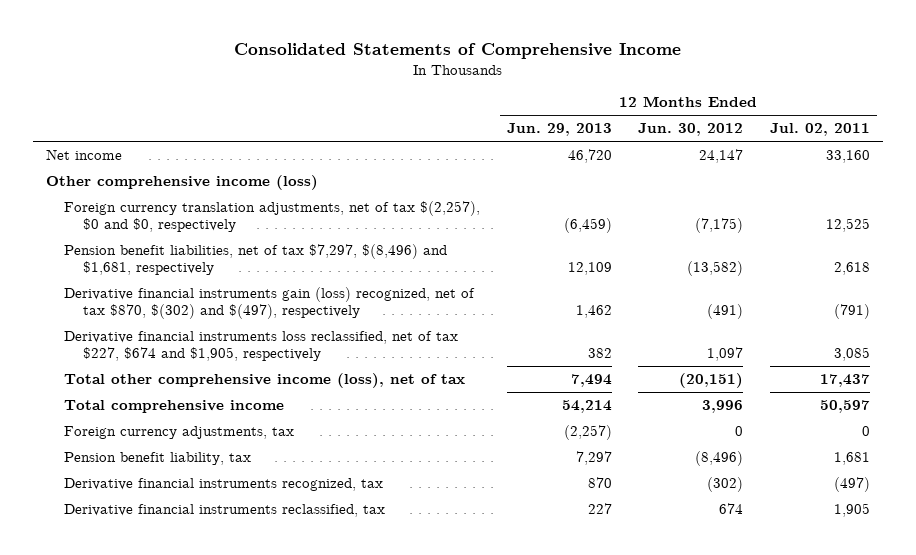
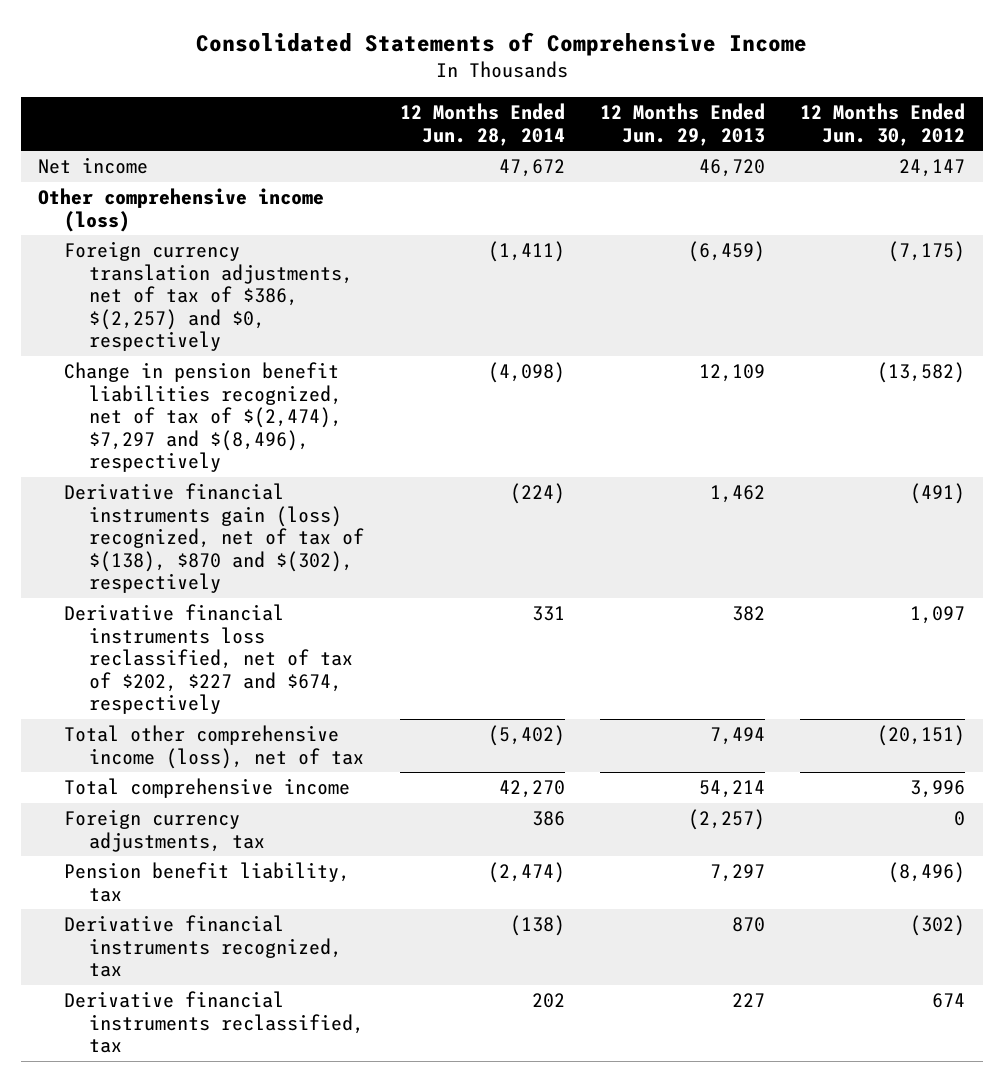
[769,123,870,137] Jul. 02, 2011 -> none
none -> [399,103,565,146] 12 Months Ended Jun. 28, 2014
[64,200,481,232] Foreign currency translation adjustments, net of tax $(2,257), $0 and $0, respectively -> [63,241,354,352] Foreign currency translation adjustments, net of tax of $386, $(2,257) and $0, respectively
[64,243,448,275] Pension benefit liabilities, net of tax $7,297, $(8,496) and $1,681, respectively -> [63,362,343,473] Change in pension benefit liabilities recognized, net of tax of $(2,474), $7,297 and $(8,496), respectively
[64,286,476,319] Derivative financial instruments gain (loss) recognized, net of tax $870, $(302) and $(497), respectively -> [63,483,365,594] Derivative financial instruments gain (loss) recognized, net of tax of $(138), $870 and $(302), respectively
[64,330,459,361] Derivative financial instruments loss reclassified, net of tax $227, $674 and $1,905, respectively -> [63,604,354,715] Derivative financial instruments loss reclassified, net of tax of $202, $227 and $674, respectively

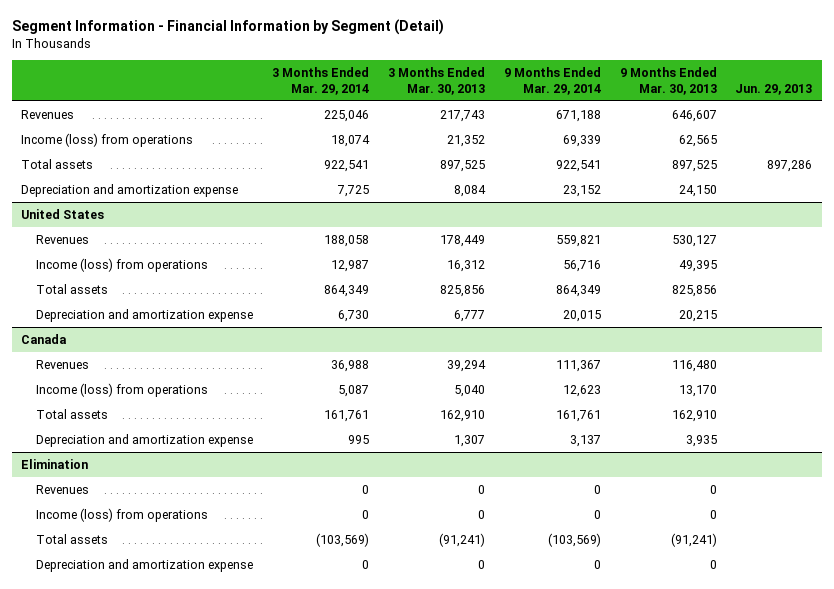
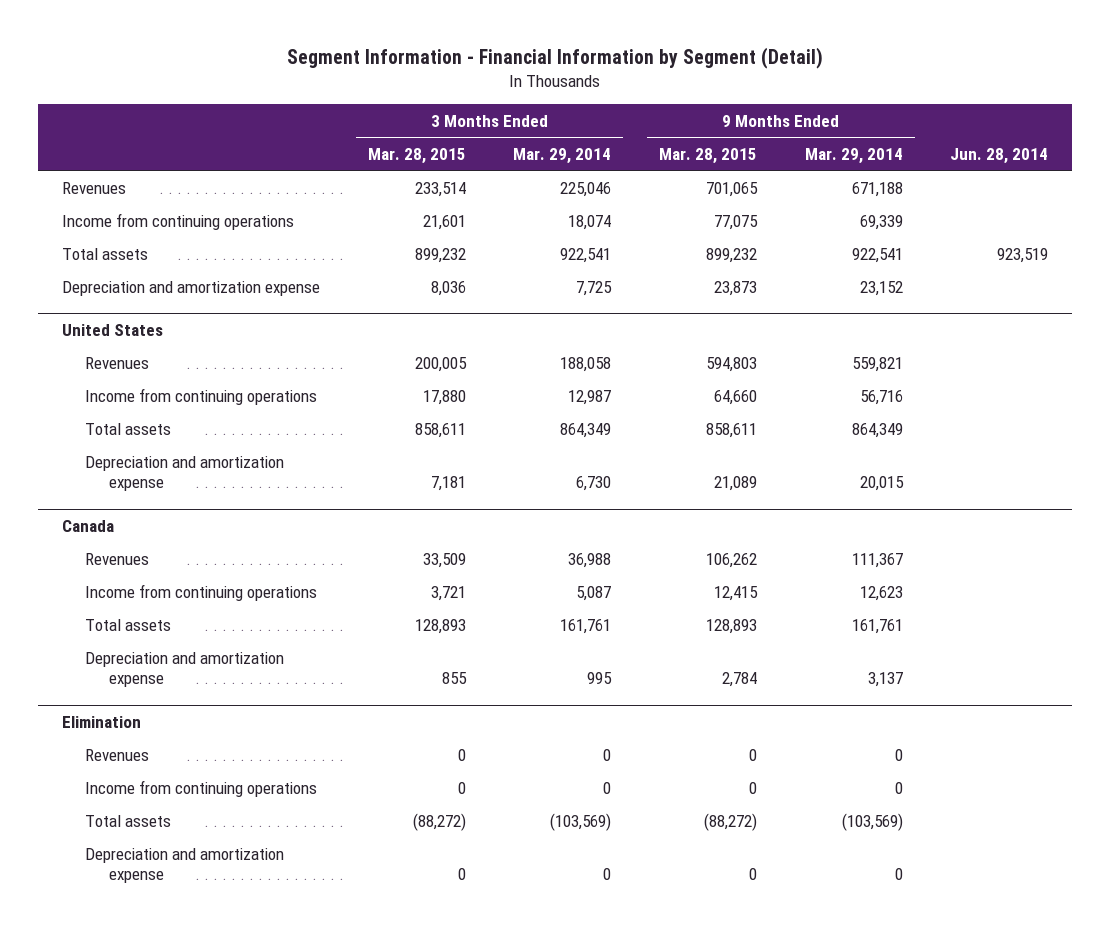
[387,66,485,95] 3 Months Ended Mar. 30, 2013 -> none
[619,66,717,95] 9 Months Ended Mar. 30, 2013 -> none
[735,83,813,95] Jun. 29, 2013 -> none
none -> [367,147,466,164] Mar. 28, 2015
none -> [659,147,758,164] Mar. 28, 2015
none -> [950,147,1049,164] Jun. 28, 2014
[21,132,194,147] Income (loss) from operations -> [62,212,295,230] Income from continuing operations
[36,257,209,272] Income (loss) from operations -> [85,387,318,405] Income from continuing operations
[36,382,209,397] Income (loss) from operations -> [85,583,318,601] Income from continuing operations
[36,507,209,522] Income (loss) from operations -> [85,779,318,797] Income from continuing operations

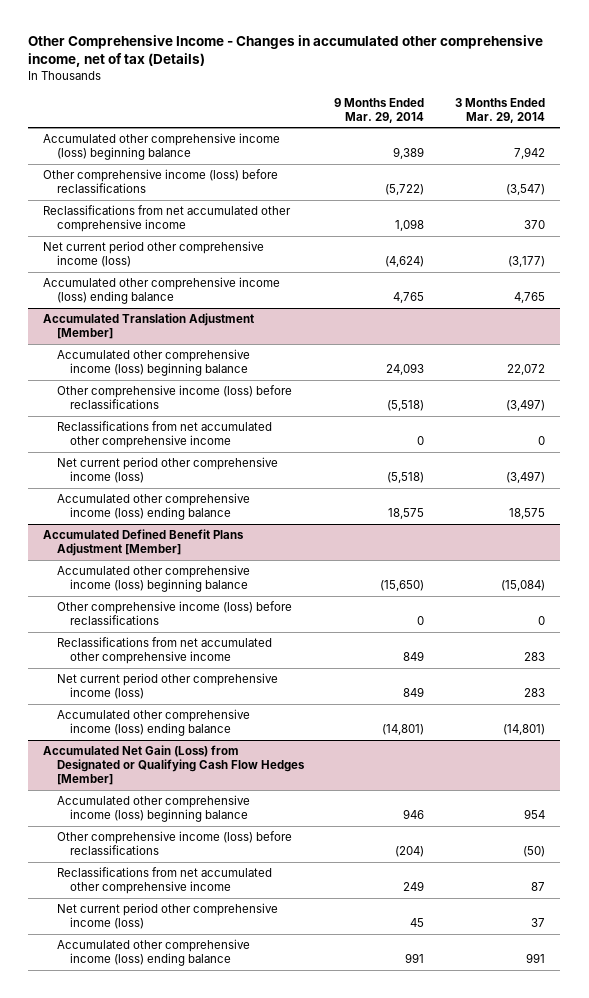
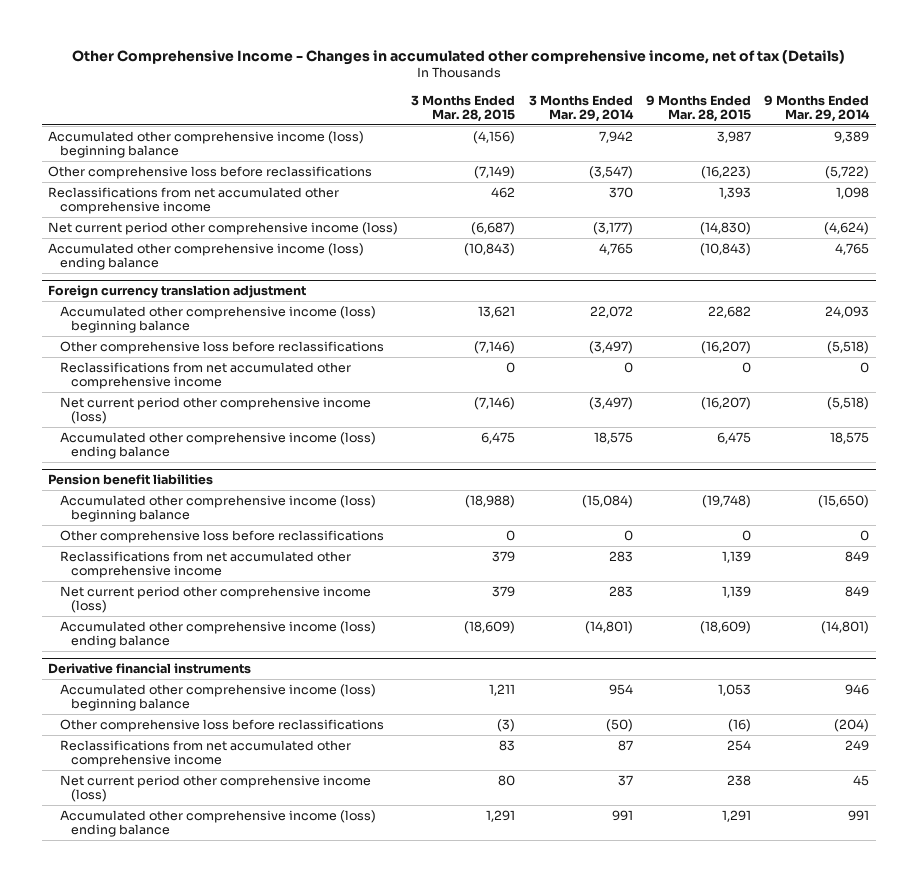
none -> [411,94,516,123] 3 Months Ended Mar. 28, 2015
none -> [645,94,751,123] 9 Months Ended Mar. 28, 2015
[43,169,279,194] Other comprehensive income (loss) before reclassifications -> [48,165,373,179] Other comprehensive loss before reclassifications
[43,313,255,340] Accumulated Translation Adjustment [Member] -> none
none -> [48,285,307,299] Foreign currency translation adjustment
[56,385,292,410] Other comprehensive income (loss) before reclassifications -> [59,340,384,354] Other comprehensive loss before reclassifications
[43,529,245,557] Accumulated Defined Benefit Plans Adjustment [Member] -> none
none -> [48,474,214,486] Pension benefit liabilities
[56,601,292,626] Other comprehensive income (loss) before reclassifications -> [59,529,384,543] Other comprehensive loss before reclassifications
[43,745,305,786] Accumulated Net Gain (Loss) from Designated or Qualifying Cash Flow Hedges [Member] -> none
none -> [48,663,252,675] Derivative financial instruments
[56,831,292,856] Other comprehensive income (loss) before reclassifications -> [59,718,384,732] Other comprehensive loss before reclassifications

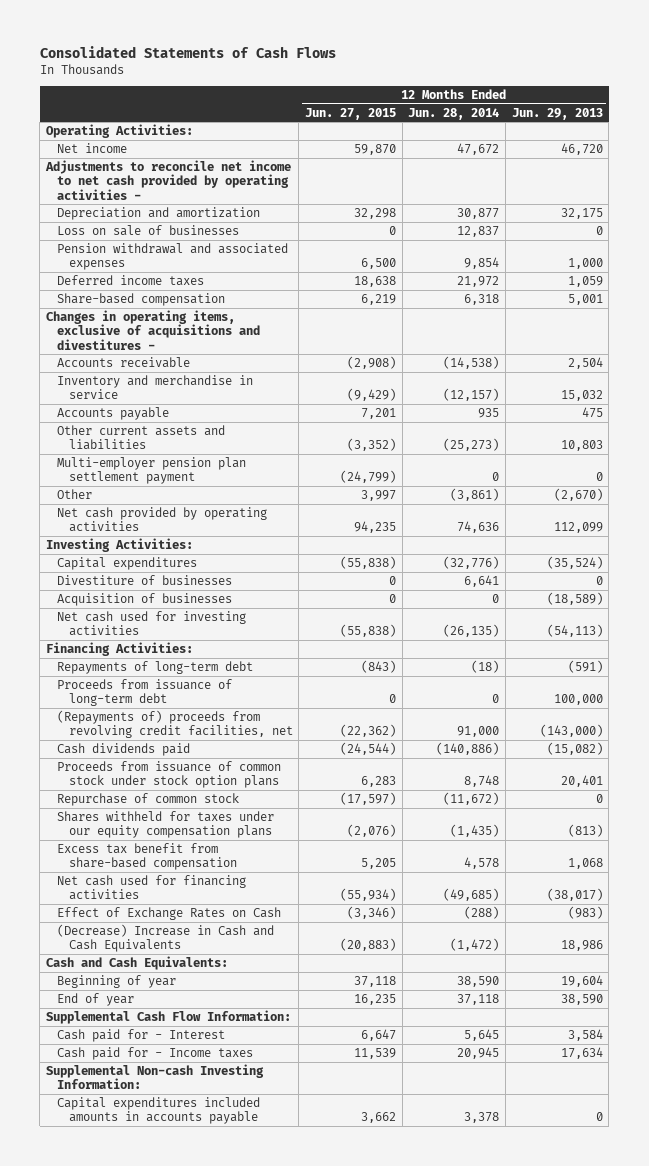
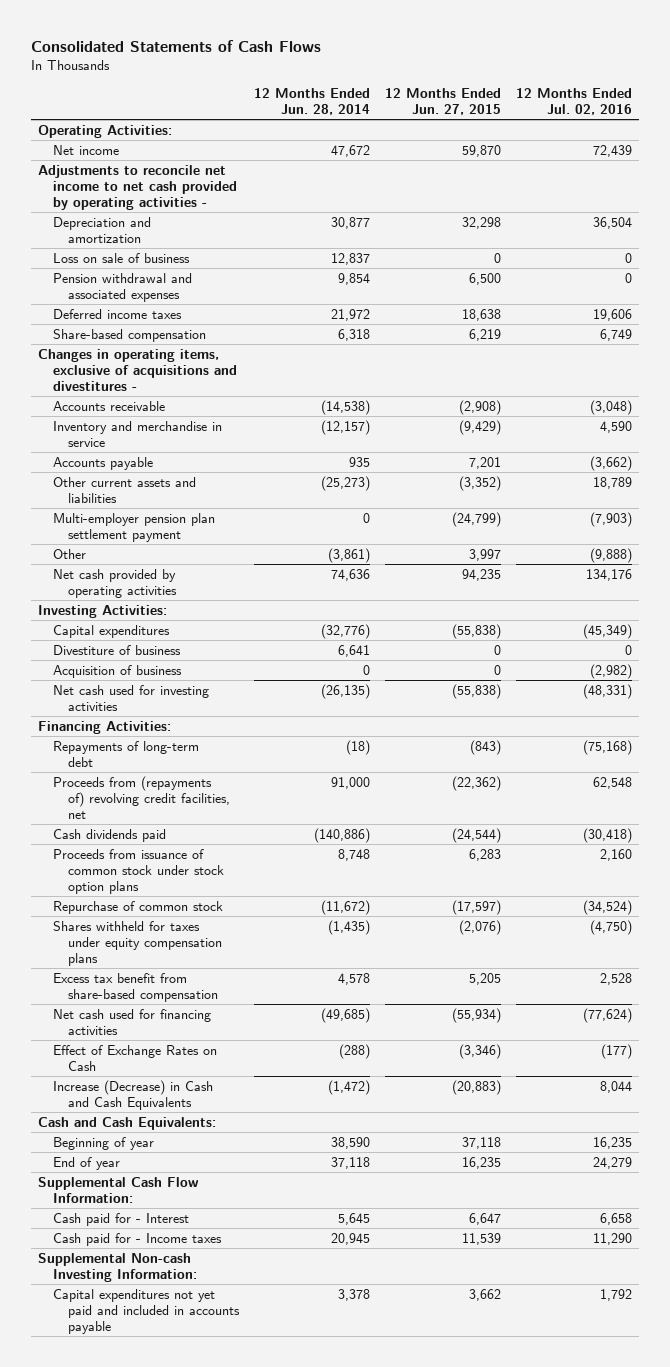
[511,107,603,120] Jun. 29, 2013 -> none
none -> [515,87,632,115] 12 Months Ended Jul. 02, 2016
[57,224,240,236] Loss on sale of businesses -> [53,252,191,263] Loss on sale of business
[57,574,233,585] Divestiture of businesses -> [53,644,182,655] Divestiture of business
[57,592,233,606] Acquisition of businesses -> [53,664,183,678] Acquisition of business
[57,678,233,707] Proceeds from issuance of long-term debt -> none
[57,709,293,739] (Repayments of) proceeds from revolving credit facilities, net -> [53,775,231,819] Proceeds from (repayments of) revolving credit facilities, net
[57,810,275,839] Shares withheld for taxes under our equity compensation plans -> [53,920,223,966] Shares withheld for taxes under equity compensation plans
[57,923,275,953] (Decrease) Increase in Cash and Cash Equivalents -> [53,1079,214,1110] Increase (Decrease) in Cash and Cash Equivalents
[57,1096,261,1125] Capital expenditures included amounts in accounts payable -> [53,1288,241,1334] Capital expenditures not yet paid and included in accounts payable

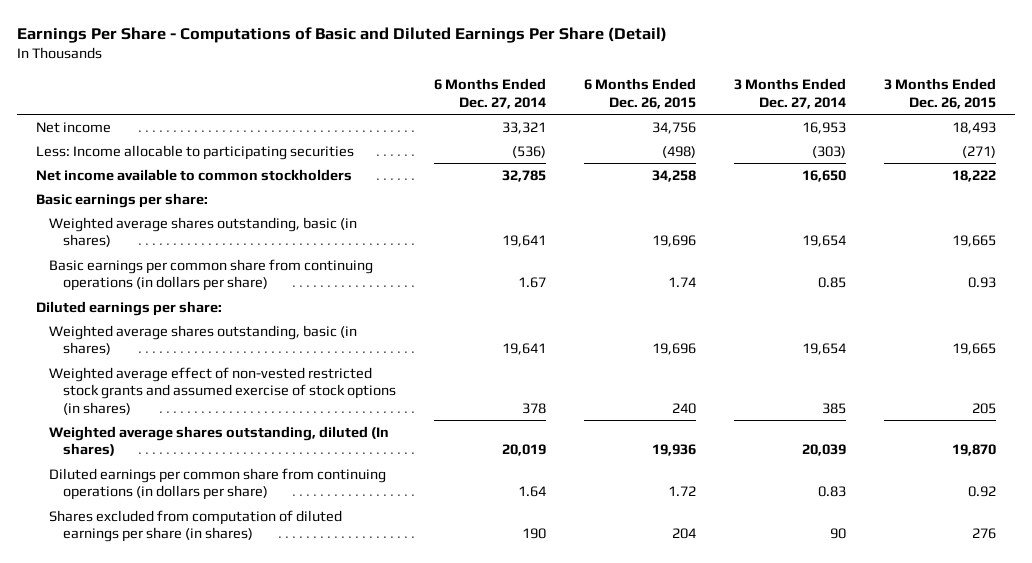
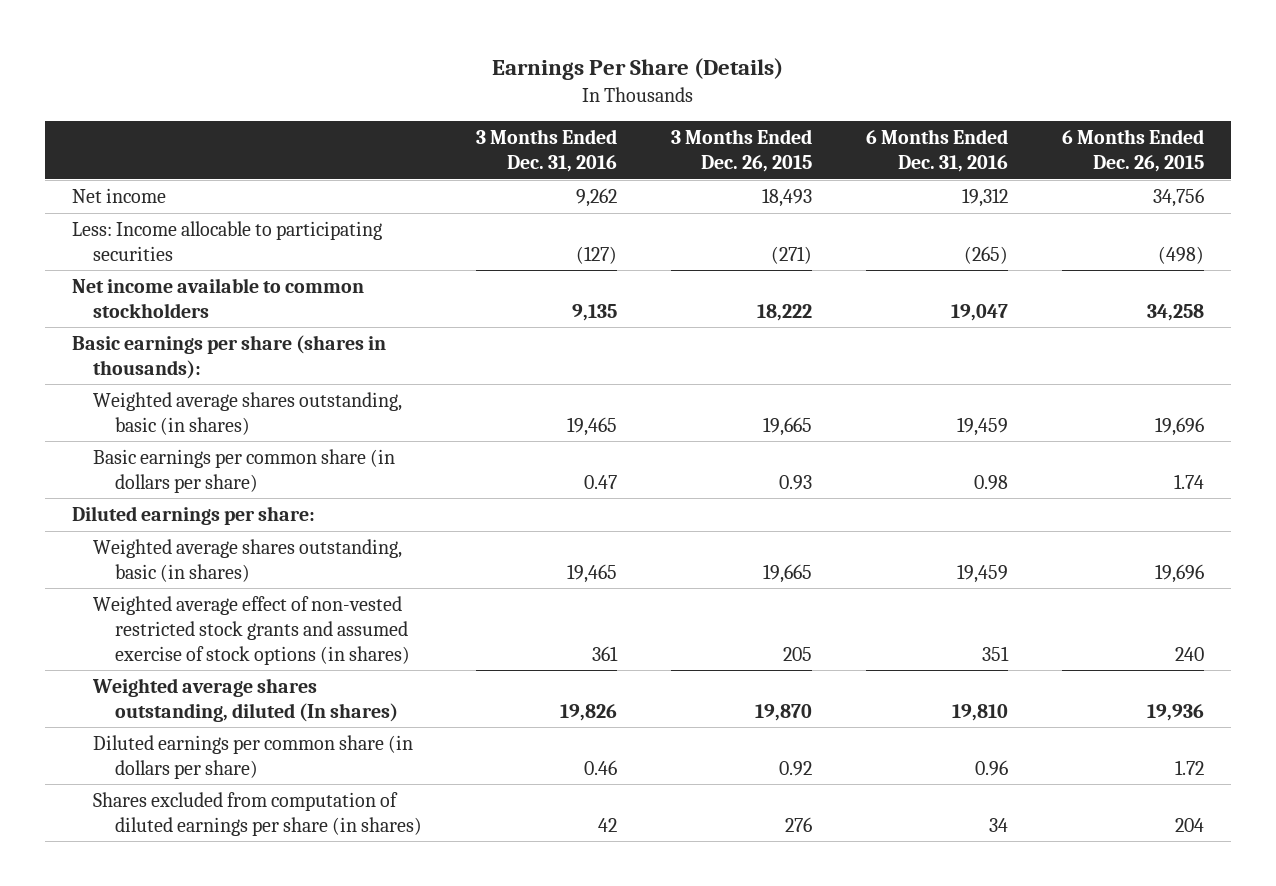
[16,26,667,43] Earnings Per Share - Computations of Basic and Diluted Earnings Per Share (Detail) -> [491,58,783,81] Earnings Per Share (Details)
[434,78,547,109] 6 Months Ended Dec. 27, 2014 -> none
[734,78,847,109] 3 Months Ended Dec. 27, 2014 -> none
none -> [475,129,617,172] 3 Months Ended Dec. 31, 2016
none -> [865,129,1008,172] 6 Months Ended Dec. 31, 2016
[35,192,208,208] Basic earnings per share: -> [71,334,386,379] Basic earnings per share (shares in thousands):
[49,258,374,292] Basic earnings per common share from continuing operations (in dollars per share) -> [93,448,396,493] Basic earnings per common share (in dollars per share)
[49,467,387,501] Diluted earnings per common share from continuing operations (in dollars per share) -> [93,734,414,779] Diluted earnings per common share (in dollars per share)

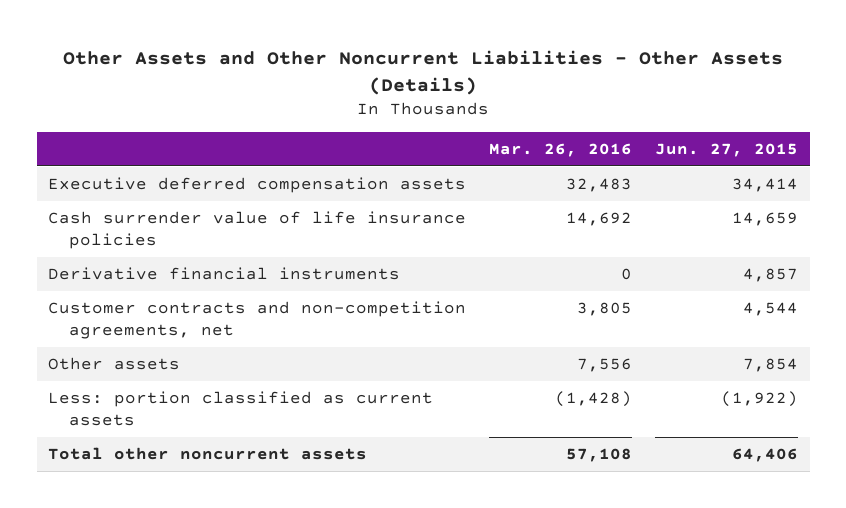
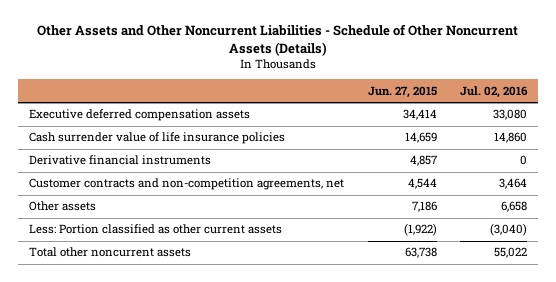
[63,49,784,95] Other Assets and Other Noncurrent Liabilities - Other Assets (Details) -> [37,24,519,56] Other Assets and Other Noncurrent Liabilities - Schedule of Other Noncurrent Assets (Details)
[489,142,633,157] Mar. 26, 2016 -> none
none -> [459,85,528,98] Jul. 02, 2016
[743,358,799,373] 7,854 -> [411,201,437,213] 7,186
[48,391,434,426] Less: portion classified as current assets -> [29,224,283,235] Less: Portion classified as other current assets
[732,448,799,463] 64,406 -> [404,247,437,259] 63,738

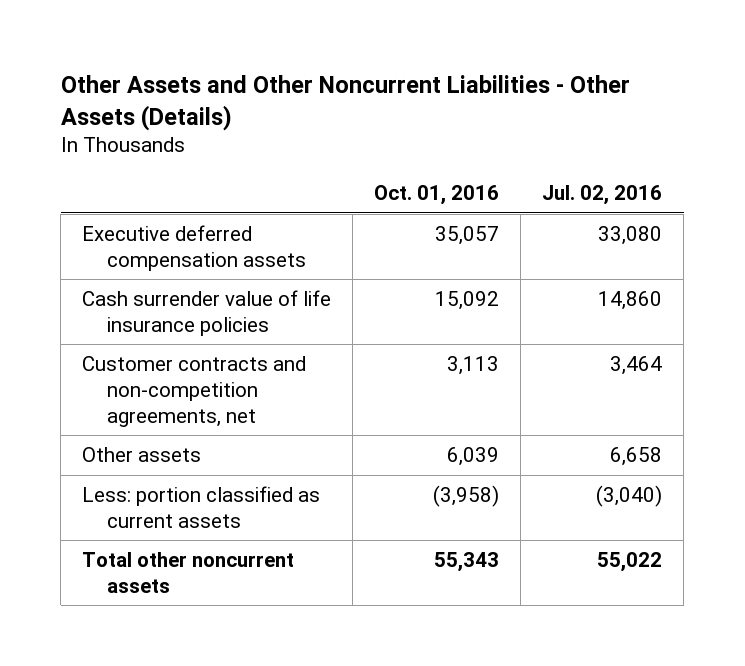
[37,24,519,56] Other Assets and Other Noncurrent Liabilities - Schedule of Other Noncurrent Assets (Details) -> [60,74,630,131] Other Assets and Other Noncurrent Liabilities - Other Assets (Details)
[367,85,437,98] Jun. 27, 2015 -> none
none -> [374,185,500,206] Oct. 01, 2016
[29,155,212,166] Derivative financial instruments -> none
[29,224,283,235] Less: Portion classified as other current assets -> [82,486,321,528] Less: portion classified as current assets

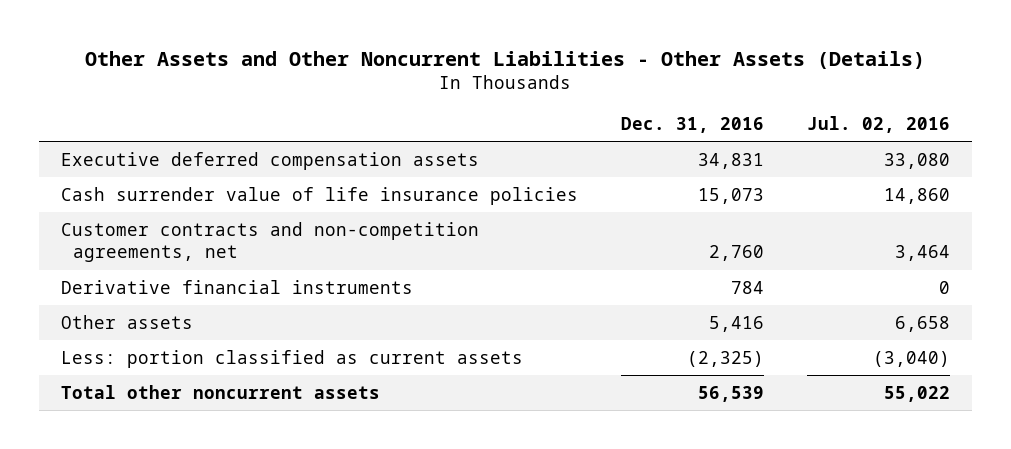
[374,185,500,206] Oct. 01, 2016 -> none
none -> [620,116,764,133] Dec. 31, 2016
none -> [60,279,413,294] Derivative financial instruments

